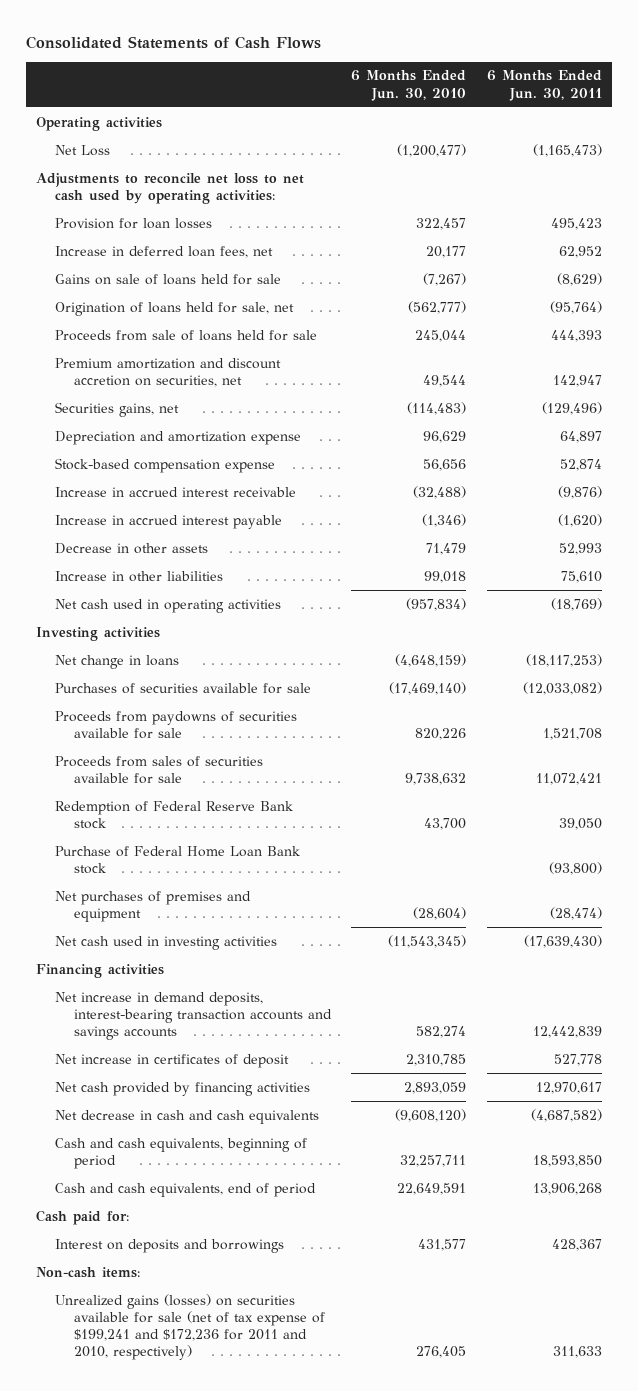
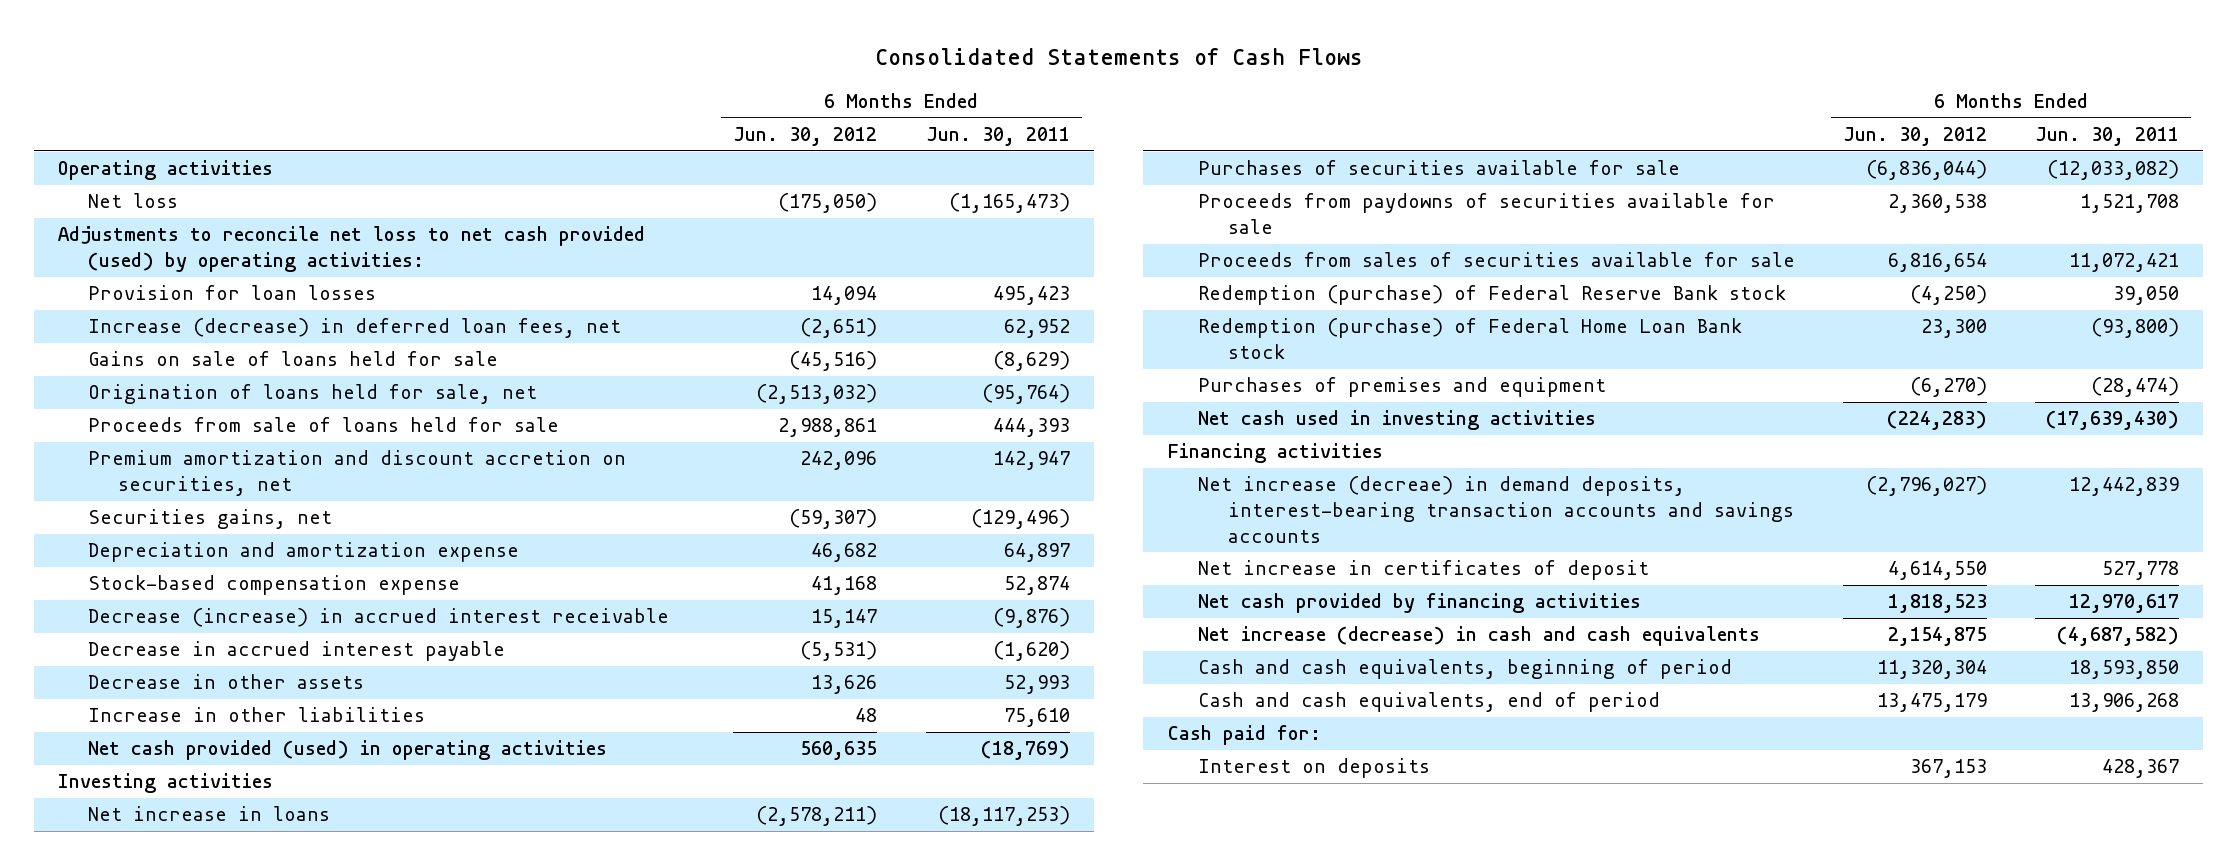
[351,70,467,101] 6 Months Ended Jun. 30, 2010 -> none
none -> [733,127,878,147] Jun. 30, 2012
[54,144,110,156] Net Loss -> [88,193,179,209] Net loss
[35,172,304,204] Adjustments to reconcile net loss to net cash used by operating activities: -> [58,226,646,272] Adjustments to reconcile net loss to net cash provided (used) by operating activities:
[54,245,273,258] Increase in deferred loan fees, net -> [88,318,622,339] Increase (decrease) in deferred loan fees, net
[54,486,296,497] Increase in accrued interest receivable -> [88,608,670,628] Decrease (increase) in accrued interest receivable
[54,514,282,529] Increase in accrued interest payable -> [88,641,506,662] Decrease in accrued interest payable
[54,598,281,613] Net cash used in operating activities -> [88,740,608,761] Net cash provided (used) in operating activities
[54,654,179,669] Net change in loans -> [88,806,331,822] Net increase in loans
[54,800,293,829] Redemption of Federal Reserve Bank stock -> [1197,285,1786,306] Redemption (purchase) of Federal Reserve Bank stock
[54,845,300,874] Purchase of Federal Home Loan Bank stock -> [1197,318,1742,359] Redemption (purchase) of Federal Home Loan Bank stock
[54,890,251,922] Net purchases of premises and equipment -> [1197,377,1606,398] Purchases of premises and equipment
[54,991,332,1041] Net increase in demand deposits, interest-bearing transaction accounts and savings accounts -> [1197,476,1794,543] Net increase (decreae) in demand deposits, interest-bearing transaction accounts and savings accounts
[54,1109,319,1124] Net decrease in cash and cash equivalents -> [1197,626,1760,647] Net increase (decrease) in cash and cash equivalents
[35,1266,140,1278] Non-cash items: -> none
[54,1293,325,1361] Unrealized gains (losses) on securities available for sale (net of tax expense of $199,241 and $172,236 for 2011 and 2010, respectively) -> none
[54,1238,284,1253] Interest on deposits and borrowings -> [1197,758,1430,779] Interest on deposits

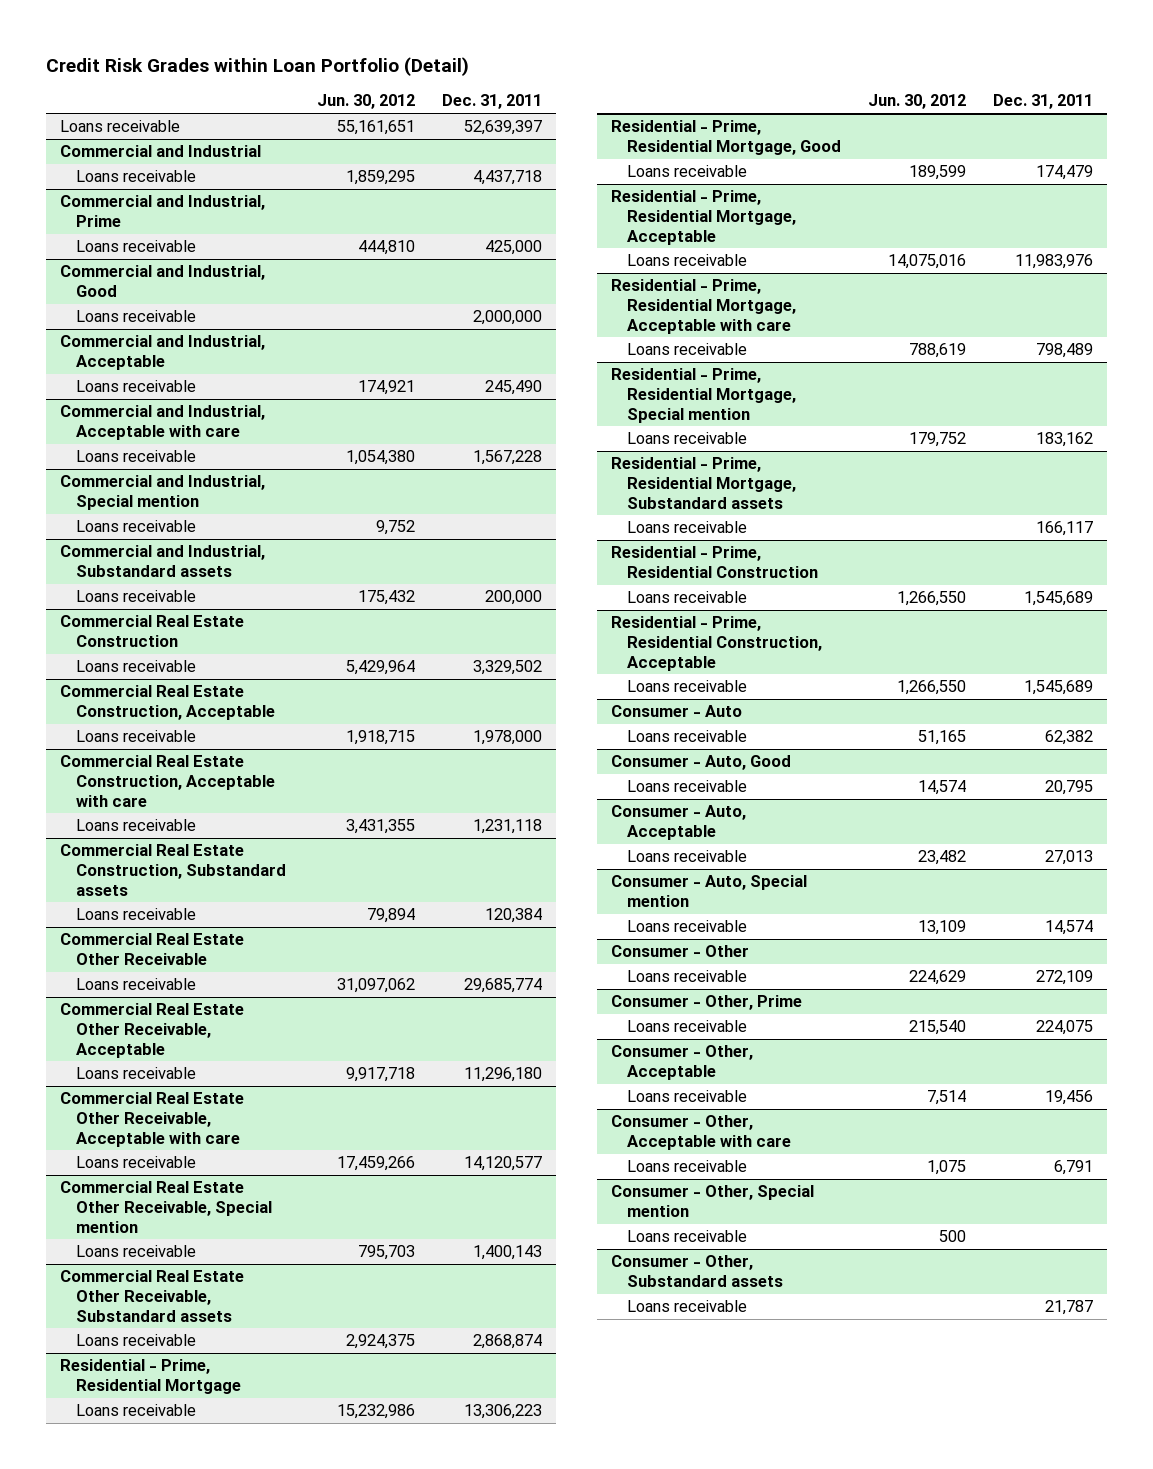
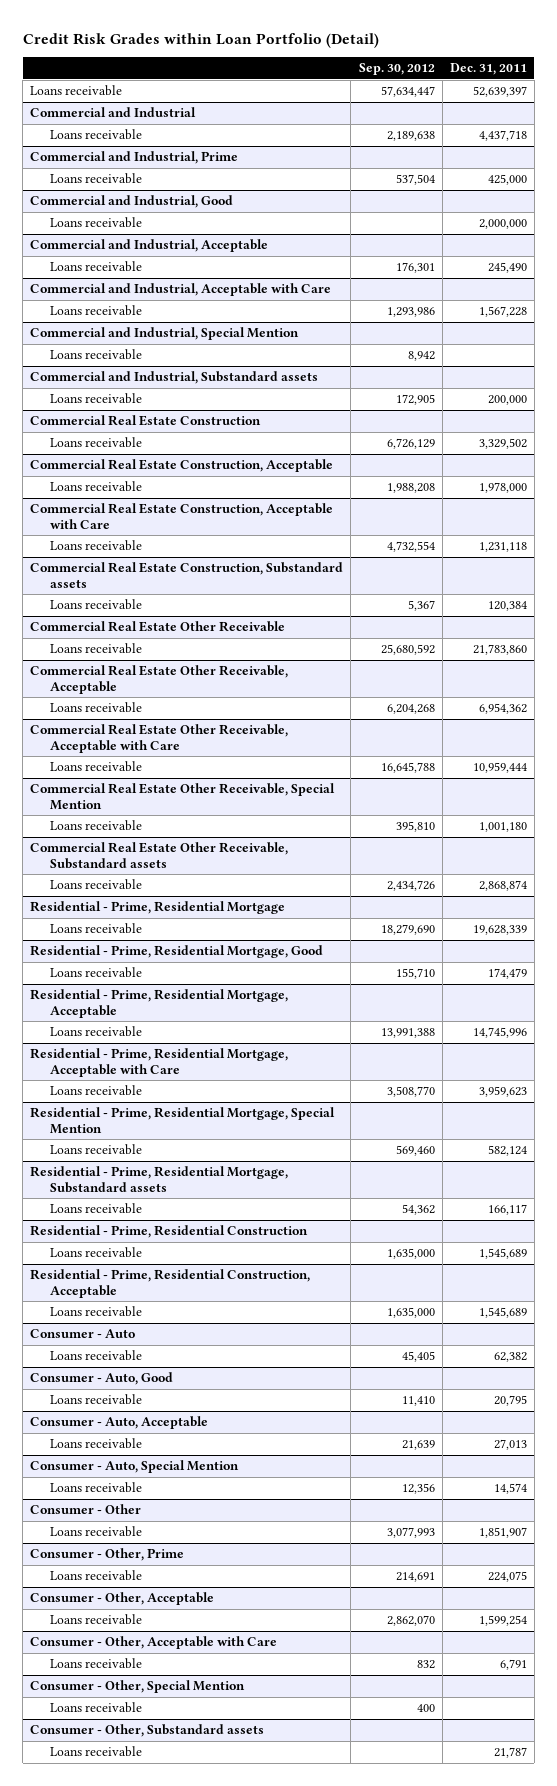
[317,94,416,110] Jun. 30, 2012 -> none
none -> [358,63,435,76] Sep. 30, 2012
[59,405,265,441] Commercial and Industrial, Acceptable with care -> [30,283,332,297] Commercial and Industrial, Acceptable with Care
[59,475,265,511] Commercial and Industrial, Special mention -> [30,327,300,341] Commercial and Industrial, Special Mention
[59,755,275,807] Commercial Real Estate Construction, Acceptable with care -> [30,503,334,529] Commercial Real Estate Construction, Acceptable with Care
[464,978,543,994] 29,685,774 -> [472,644,527,656] 21,783,860
[464,1067,543,1083] 11,296,180 -> [478,703,527,715] 6,954,362
[59,1092,244,1147] Commercial Real Estate Other Receivable, Acceptable with care -> [30,724,289,753] Commercial Real Estate Other Receivable, Acceptable with Care
[464,1156,543,1172] 14,120,577 -> [472,762,527,774] 10,959,444
[59,1181,272,1233] Commercial Real Estate Other Receivable, Special mention -> [30,783,336,810] Commercial Real Estate Other Receivable, Special Mention
[473,1245,543,1261] 1,400,143 -> [478,822,527,833] 1,001,180
[464,1404,543,1420] 13,306,223 -> [472,925,527,936] 19,628,339
[1015,254,1094,270] 11,983,976 -> [472,1027,527,1039] 14,745,996
[610,279,796,334] Residential - Prime, Residential Mortgage, Acceptable with care -> [30,1048,289,1077] Residential - Prime, Residential Mortgage, Acceptable with Care
[1036,343,1094,359] 798,489 -> [478,1086,527,1098] 3,959,623
[610,368,796,423] Residential - Prime, Residential Mortgage, Special mention -> [30,1107,336,1134] Residential - Prime, Residential Mortgage, Special Mention
[1036,432,1094,448] 183,162 -> [487,1145,527,1157] 582,124
[610,875,807,908] Consumer - Auto, Special mention -> [30,1460,240,1474] Consumer - Auto, Special Mention
[1036,970,1094,986] 272,109 -> [478,1527,527,1539] 1,851,907
[1045,1090,1094,1106] 19,456 -> [478,1615,527,1627] 1,599,254
[610,1115,791,1151] Consumer - Other, Acceptable with care -> [30,1636,278,1650] Consumer - Other, Acceptable with Care
[610,1185,814,1218] Consumer - Other, Special mention -> [30,1680,246,1694] Consumer - Other, Special Mention

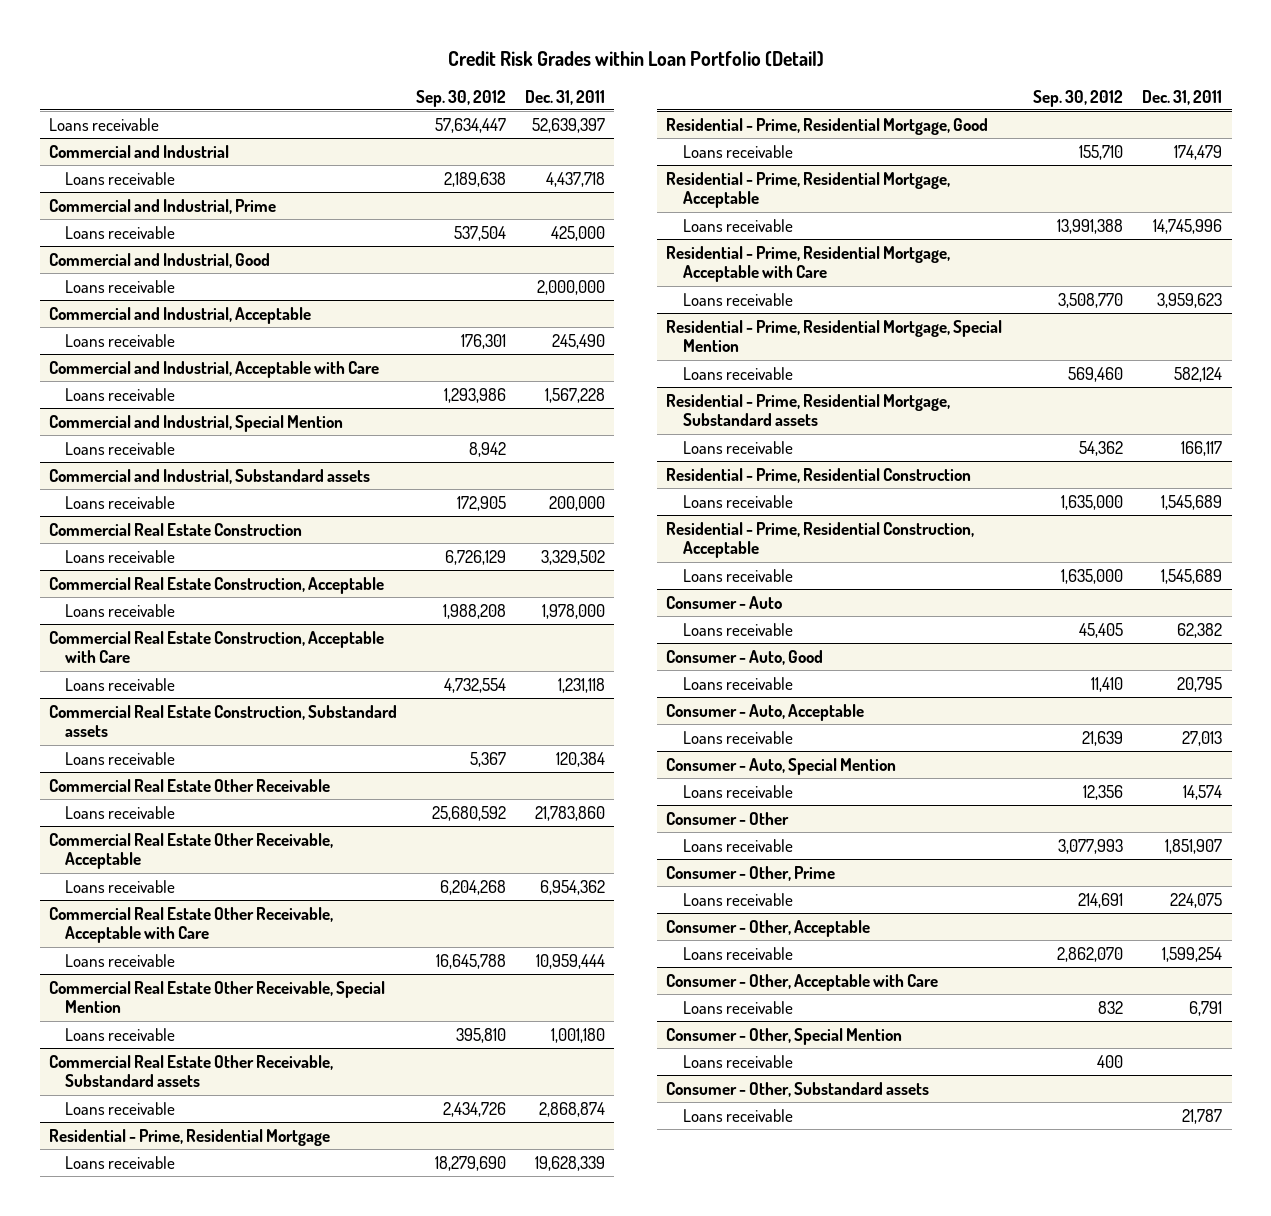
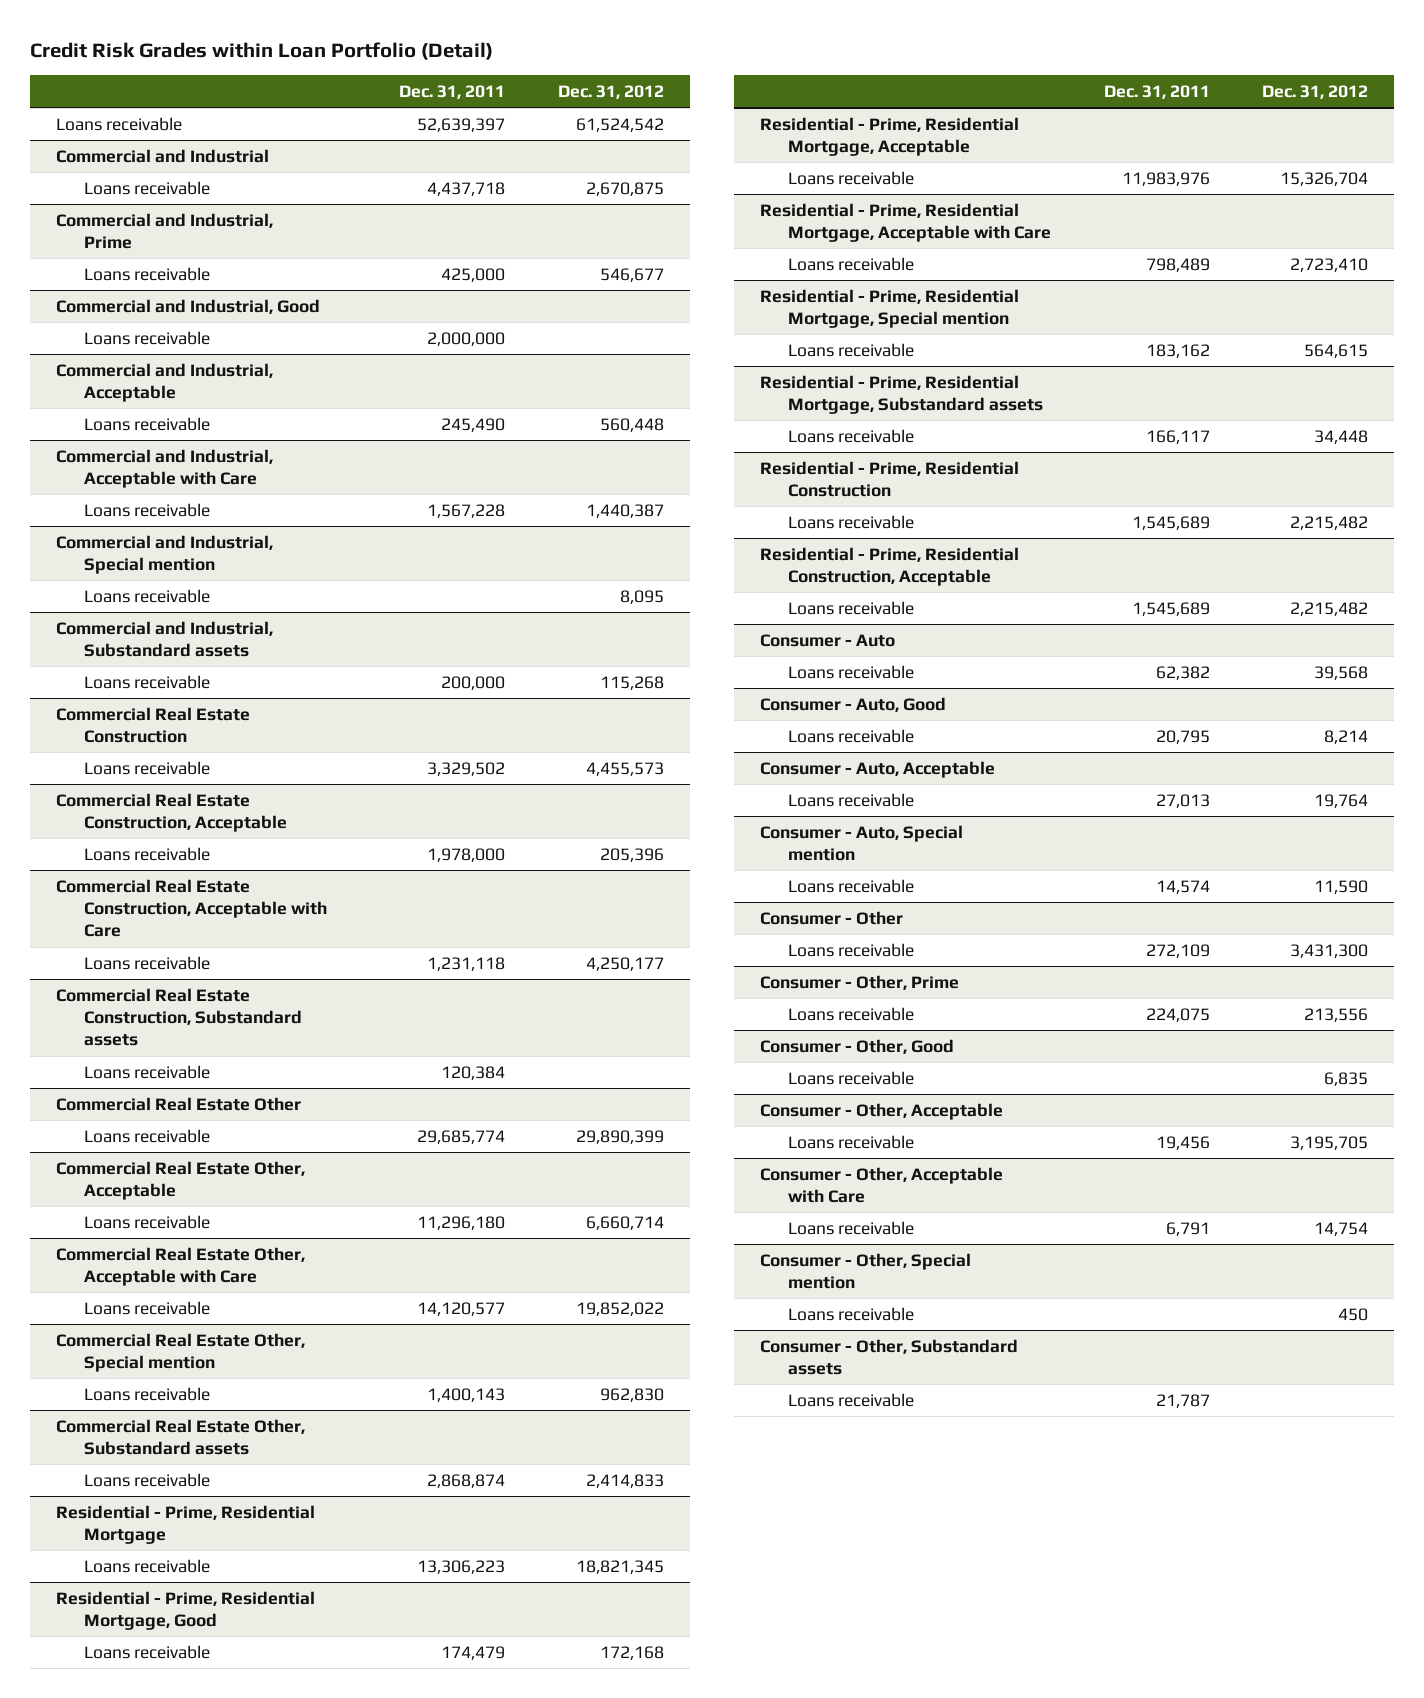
[415,89,506,107] Sep. 30, 2012 -> none
none -> [557,84,664,99] Dec. 31, 2012
[48,414,343,432] Commercial and Industrial, Special Mention -> [56,534,274,575] Commercial and Industrial, Special mention
[48,778,330,792] Commercial Real Estate Other Receivable -> [56,1096,302,1111] Commercial Real Estate Other
[534,805,605,821] 21,783,860 -> [417,1129,506,1144] 29,685,774
[48,832,333,870] Commercial Real Estate Other Receivable, Acceptable -> [56,1160,306,1201] Commercial Real Estate Other, Acceptable
[539,879,605,895] 6,954,362 -> [417,1215,506,1230] 11,296,180
[48,906,333,944] Commercial Real Estate Other Receivable, Acceptable with Care -> [56,1246,306,1287] Commercial Real Estate Other, Acceptable with Care
[535,953,605,969] 10,959,444 -> [417,1301,506,1316] 14,120,577
[48,980,385,1014] Commercial Real Estate Other Receivable, Special Mention -> [56,1332,306,1373] Commercial Real Estate Other, Special mention
[550,1027,605,1043] 1,001,180 -> [427,1387,506,1402] 1,400,143
[48,1054,333,1088] Commercial Real Estate Other Receivable, Substandard assets -> [56,1418,306,1456] Commercial Real Estate Other, Substandard assets
[534,1155,605,1171] 19,628,339 -> [417,1559,506,1574] 13,306,223
[1153,218,1223,234] 14,745,996 -> [1121,171,1210,186] 11,983,976
[1157,292,1223,308] 3,959,623 -> [1145,257,1210,272] 798,489
[666,319,1003,353] Residential - Prime, Residential Mortgage, Special Mention -> [760,288,1020,329] Residential - Prime, Residential Mortgage, Special mention
[1174,366,1223,382] 582,124 -> [1145,343,1210,358] 183,162
[666,757,897,775] Consumer - Auto, Special Mention -> [760,824,964,862] Consumer - Auto, Special mention
[1165,838,1223,854] 1,851,907 -> [1145,943,1210,958] 272,109
none -> [760,1038,955,1054] Consumer - Other, Good
none -> [788,1070,915,1085] Loans receivable
[1162,946,1223,962] 1,599,254 -> [1155,1135,1210,1150] 19,456
[666,1027,903,1045] Consumer - Other, Special Mention -> [760,1252,972,1290] Consumer - Other, Special mention

